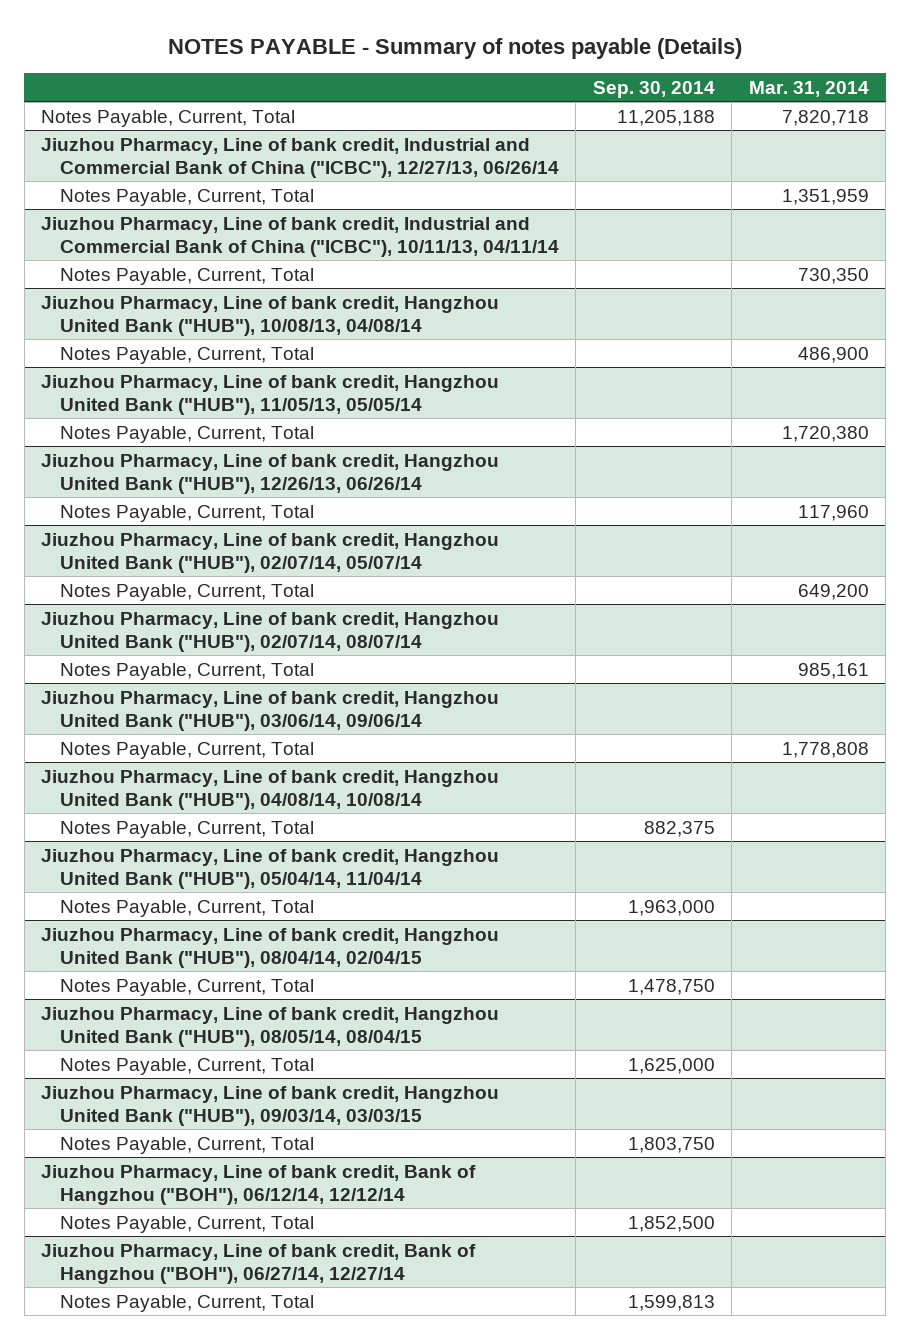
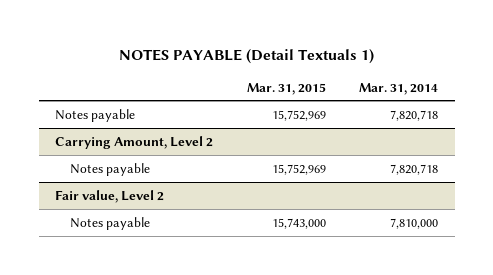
[168,38,743,60] NOTES PAYABLE - Summary of notes payable (Details) -> [118,48,374,64] NOTES PAYABLE (Detail Textuals 1)
[592,80,715,98] Sep. 30, 2014 -> none
none -> [246,82,326,95] Mar. 31, 2015
[41,137,559,178] Jiuzhou Pharmacy, Line of bank credit, Industrial and Commercial Bank of China ("ICBC"), 12/27/13, 06/26/14 -> none
[59,188,314,206] Notes Payable, Current, Total -> none
[41,216,559,257] Jiuzhou Pharmacy, Line of bank credit, Industrial and Commercial Bank of China ("ICBC"), 10/11/13, 04/11/14 -> none
[59,267,314,285] Notes Payable, Current, Total -> none
[41,295,500,336] Jiuzhou Pharmacy, Line of bank credit, Hangzhou United Bank ("HUB"), 10/08/13, 04/08/14 -> none
[59,346,314,364] Notes Payable, Current, Total -> none
[41,374,500,415] Jiuzhou Pharmacy, Line of bank credit, Hangzhou United Bank ("HUB"), 11/05/13, 05/05/14 -> none
[59,425,314,443] Notes Payable, Current, Total -> none
[41,453,500,494] Jiuzhou Pharmacy, Line of bank credit, Hangzhou United Bank ("HUB"), 12/26/13, 06/26/14 -> none
[59,504,314,522] Notes Payable, Current, Total -> none
[41,532,500,573] Jiuzhou Pharmacy, Line of bank credit, Hangzhou United Bank ("HUB"), 02/07/14, 05/07/14 -> none
[59,583,314,601] Notes Payable, Current, Total -> none
[41,611,500,652] Jiuzhou Pharmacy, Line of bank credit, Hangzhou United Bank ("HUB"), 02/07/14, 08/07/14 -> none
[59,662,314,680] Notes Payable, Current, Total -> none
[41,690,500,731] Jiuzhou Pharmacy, Line of bank credit, Hangzhou United Bank ("HUB"), 03/06/14, 09/06/14 -> none
[59,741,314,759] Notes Payable, Current, Total -> none
[41,769,500,810] Jiuzhou Pharmacy, Line of bank credit, Hangzhou United Bank ("HUB"), 04/08/14, 10/08/14 -> none
[59,820,314,838] Notes Payable, Current, Total -> none
[41,848,500,889] Jiuzhou Pharmacy, Line of bank credit, Hangzhou United Bank ("HUB"), 05/04/14, 11/04/14 -> none
[59,899,314,917] Notes Payable, Current, Total -> none
[41,927,500,968] Jiuzhou Pharmacy, Line of bank credit, Hangzhou United Bank ("HUB"), 08/04/14, 02/04/15 -> none
[59,978,314,996] Notes Payable, Current, Total -> none
[41,1006,500,1047] Jiuzhou Pharmacy, Line of bank credit, Hangzhou United Bank ("HUB"), 08/05/14, 08/04/15 -> none
[59,1057,314,1075] Notes Payable, Current, Total -> none
[41,1085,500,1126] Jiuzhou Pharmacy, Line of bank credit, Hangzhou United Bank ("HUB"), 09/03/14, 03/03/15 -> none
[59,1136,314,1154] Notes Payable, Current, Total -> none
[41,1164,477,1205] Jiuzhou Pharmacy, Line of bank credit, Bank of Hangzhou ("BOH"), 06/12/14, 12/12/14 -> none
[59,1215,314,1233] Notes Payable, Current, Total -> none
[41,1243,477,1284] Jiuzhou Pharmacy, Line of bank credit, Bank of Hangzhou ("BOH"), 06/27/14, 12/27/14 -> none
[59,1294,314,1312] Notes Payable, Current, Total -> none
[41,109,296,127] Notes Payable, Current, Total -> [55,108,136,122] Notes payable
none -> [55,135,214,149] Carrying Amount, Level 2
none -> [69,162,150,176] Notes payable
none -> [55,189,165,203] Fair value, Level 2
none -> [69,216,150,230] Notes payable

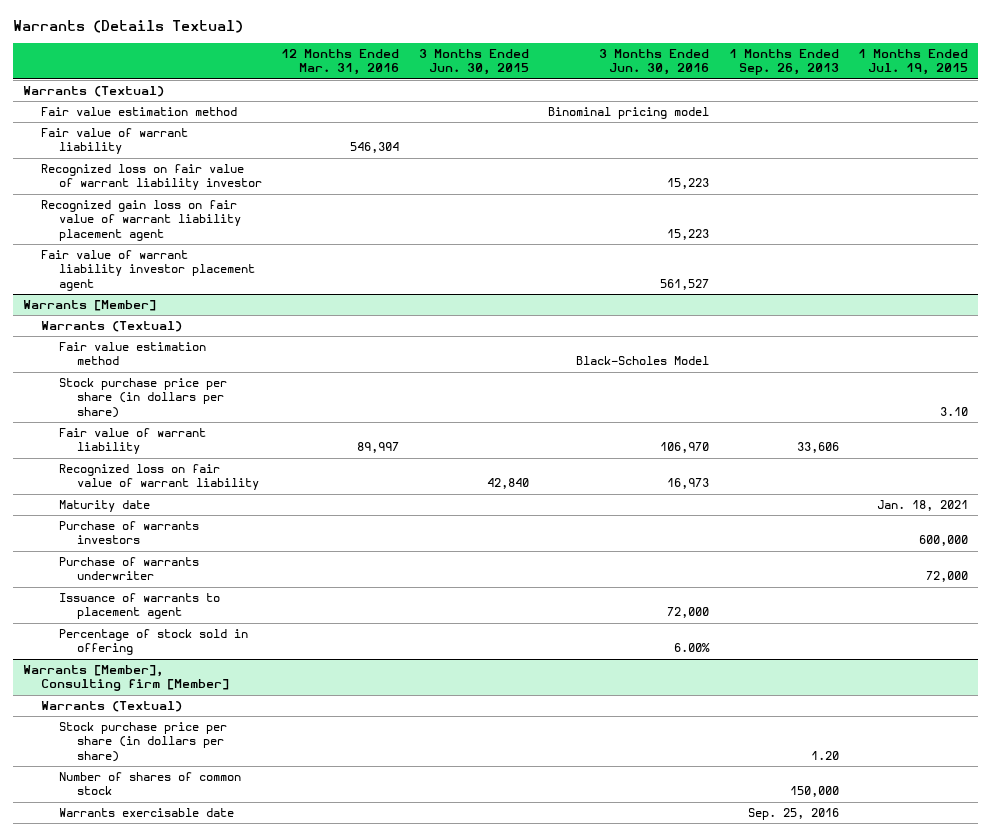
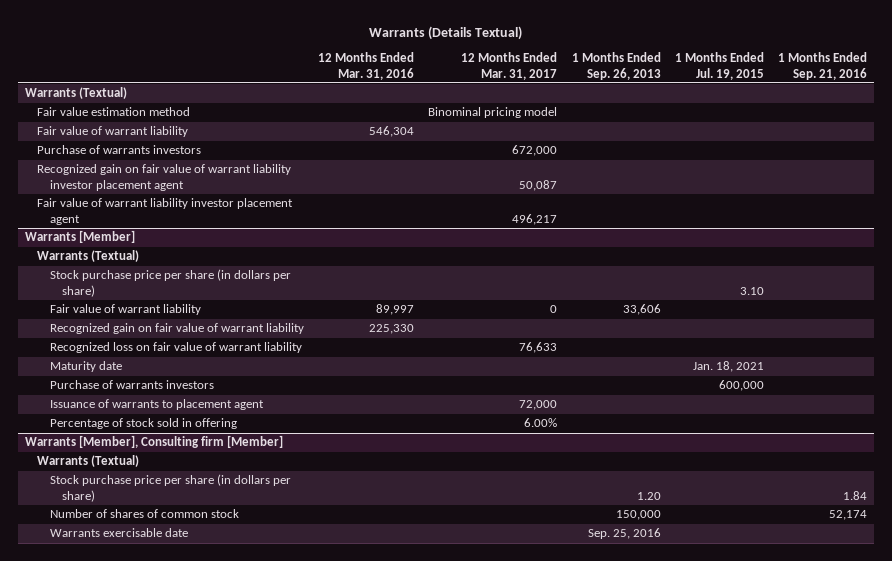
[418,49,529,76] 3 Months Ended Jun. 30, 2015 -> none
[599,49,710,76] 3 Months Ended Jun. 30, 2016 -> none
none -> [461,52,558,80] 12 Months Ended Mar. 31, 2017
none -> [778,52,868,80] 1 Months Ended Sep. 21, 2016
[40,164,262,191] Recognized loss on fair value of warrant liability investor -> none
none -> [37,145,202,155] Purchase of warrants investors
[40,200,241,241] Recognized gain loss on fair value of warrant liability placement agent -> [37,164,292,191] Recognized gain on fair value of warrant liability investor placement agent
[58,342,206,366] Fair value estimation method -> none
none -> [49,323,304,335] Recognized gain on fair value of warrant liability
[58,557,199,581] Purchase of warrants underwriter -> none

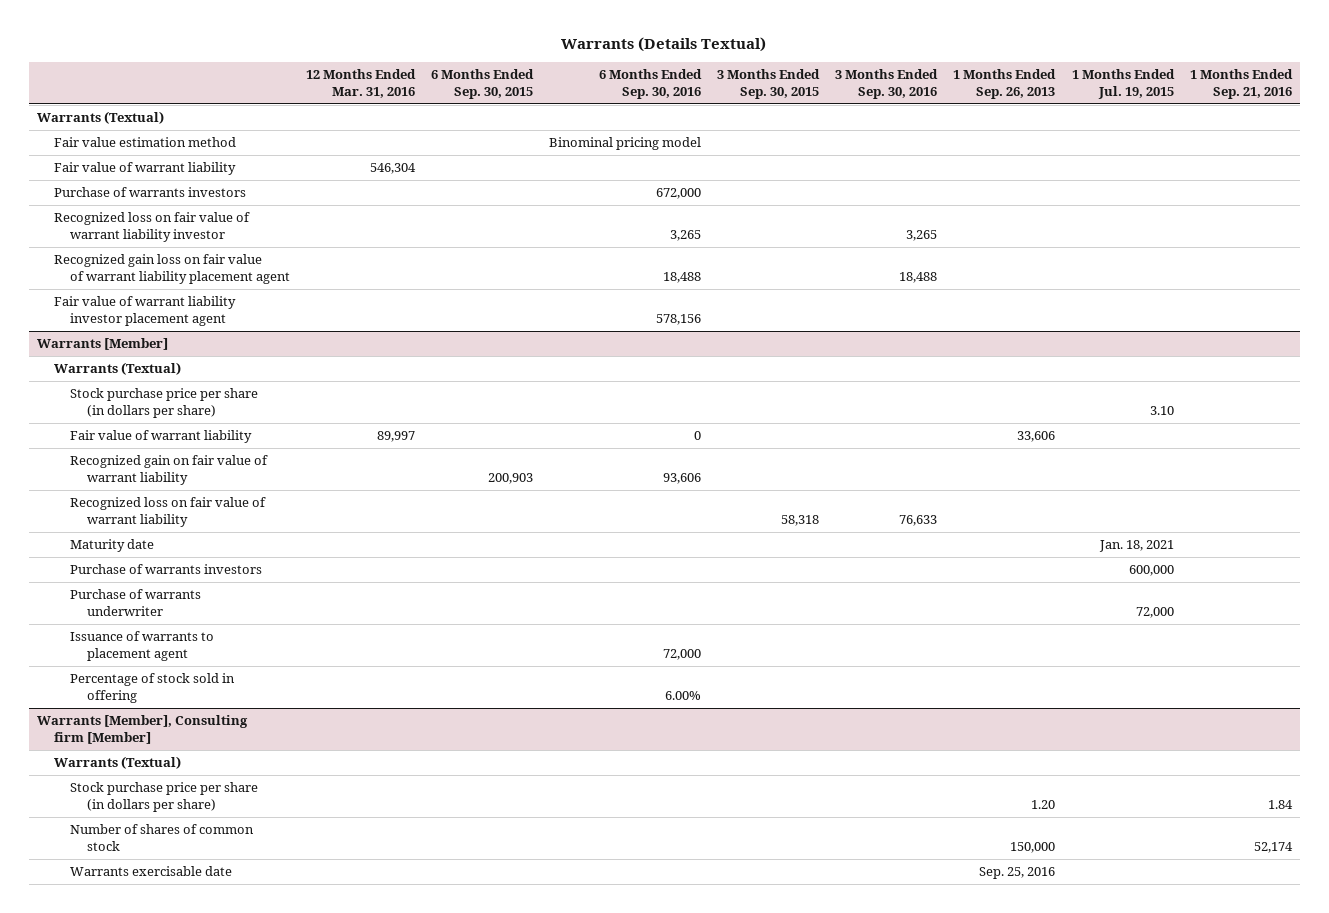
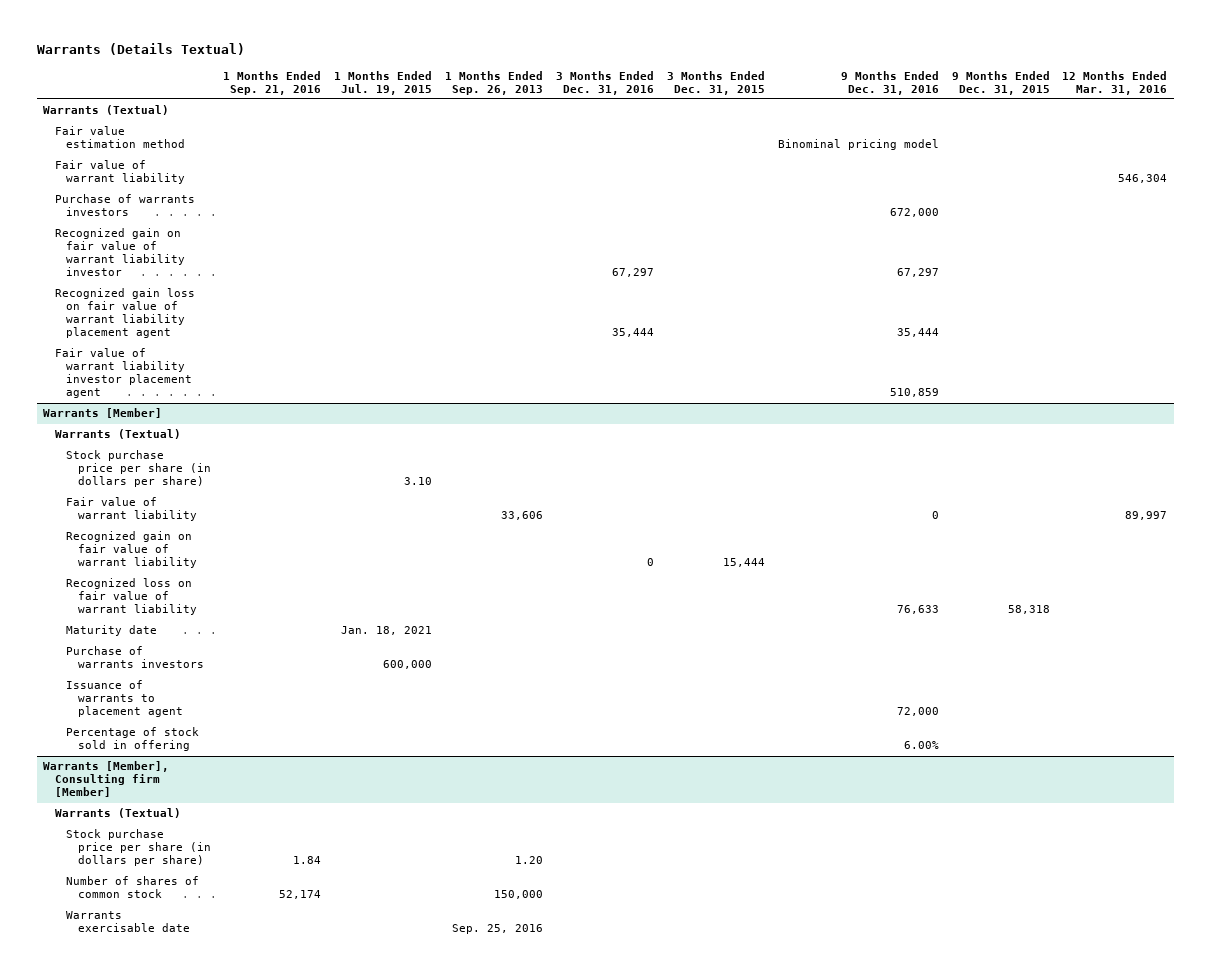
[431,69,535,99] 6 Months Ended Sep. 30, 2015 -> none
[599,69,703,99] 6 Months Ended Sep. 30, 2016 -> none
[717,69,821,99] 3 Months Ended Sep. 30, 2015 -> none
[835,69,939,99] 3 Months Ended Sep. 30, 2016 -> none
none -> [555,70,654,95] 3 Months Ended Dec. 31, 2016
none -> [666,70,765,95] 3 Months Ended Dec. 31, 2015
none -> [840,70,939,95] 9 Months Ended Dec. 31, 2016
none -> [951,70,1050,95] 9 Months Ended Dec. 31, 2015
[53,212,250,242] Recognized loss on fair value of warrant liability investor -> [54,228,186,277] Recognized gain on fair value of warrant liability investor
[70,589,202,616] Purchase of warrants underwriter -> none

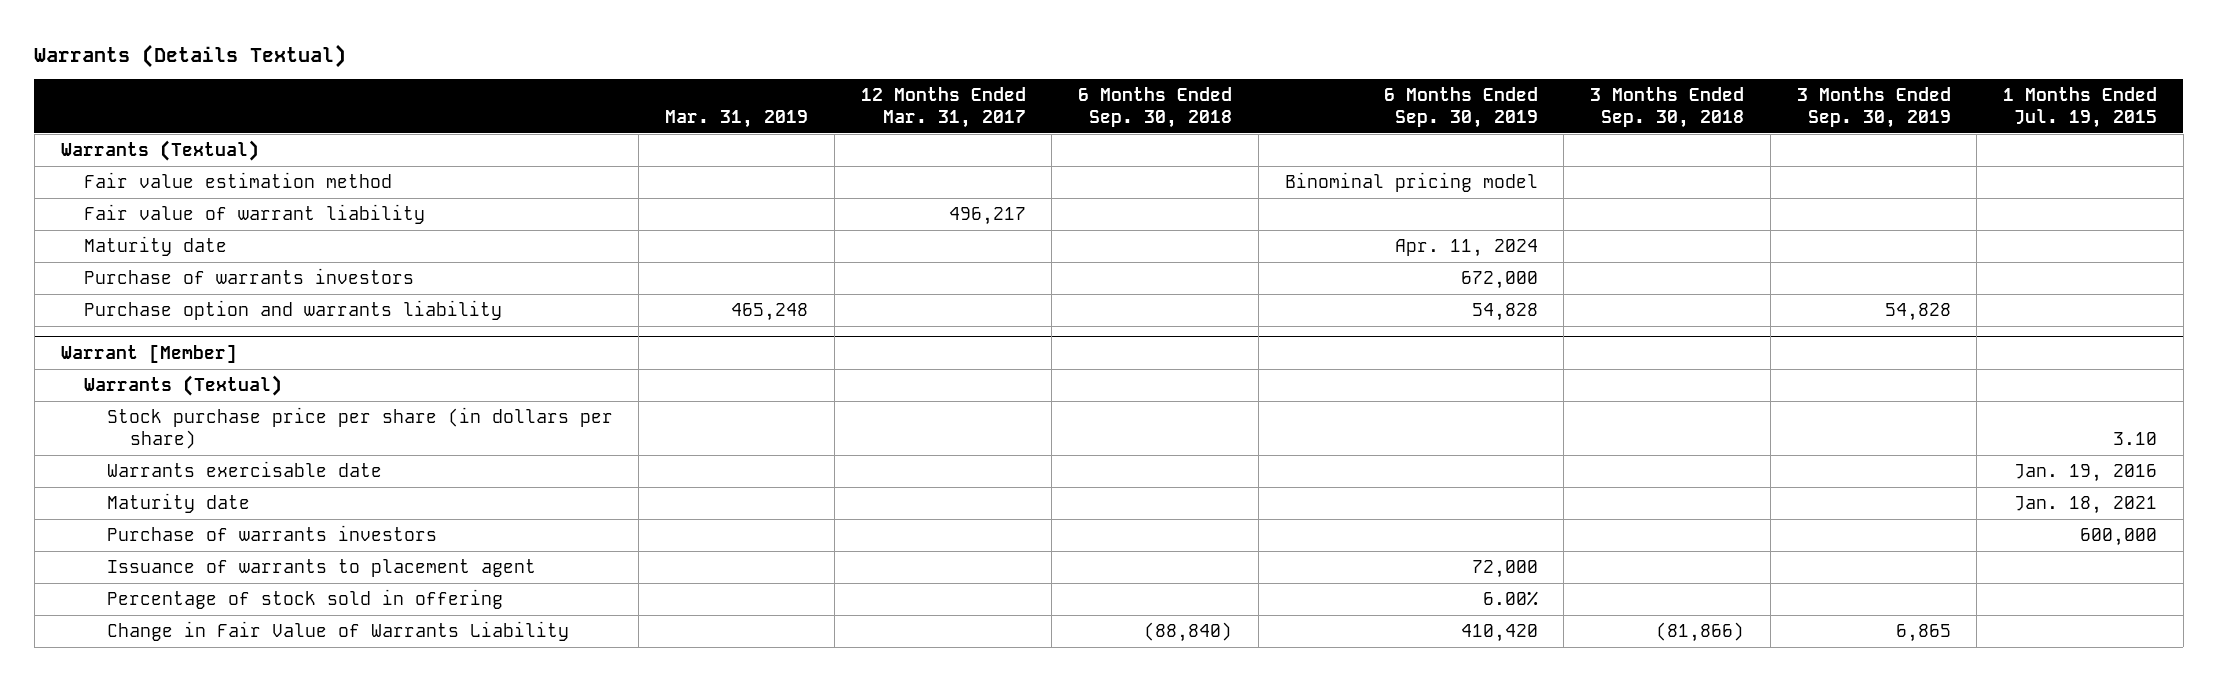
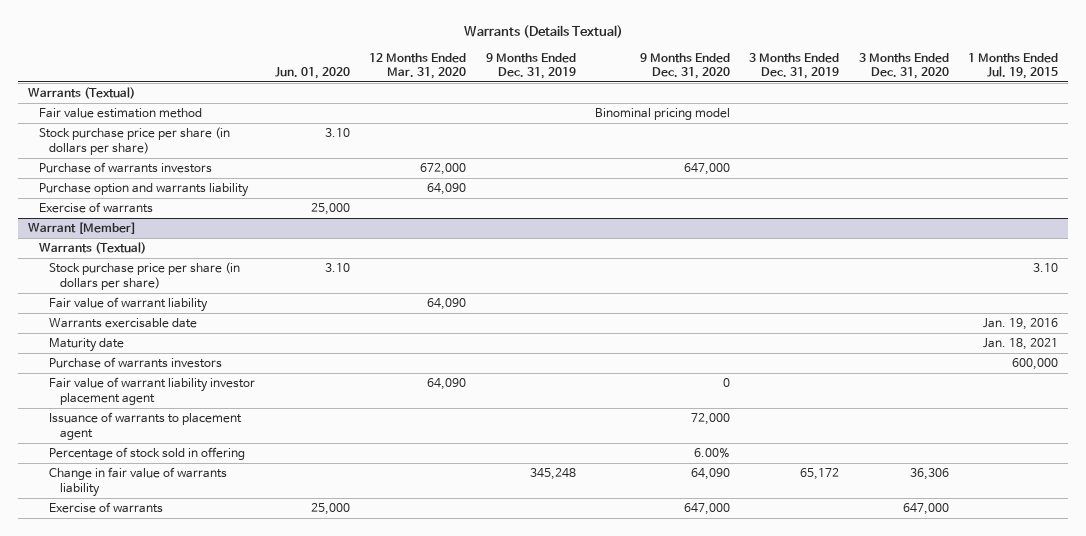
[665,109,809,128] Mar. 31, 2019 -> none
[860,87,1026,128] 12 Months Ended Mar. 31, 2017 -> none
[1078,87,1233,128] 6 Months Ended Sep. 30, 2018 -> none
[1383,87,1538,128] 6 Months Ended Sep. 30, 2019 -> none
[1590,87,1745,128] 3 Months Ended Sep. 30, 2018 -> none
[1796,87,1951,128] 3 Months Ended Sep. 30, 2019 -> none
none -> [274,67,350,80] Jun. 01, 2020
none -> [369,52,467,80] 12 Months Ended Mar. 31, 2020
none -> [485,52,576,80] 9 Months Ended Dec. 31, 2019
none -> [640,52,731,80] 9 Months Ended Dec. 31, 2020
none -> [749,52,840,80] 3 Months Ended Dec. 31, 2019
none -> [858,52,949,80] 3 Months Ended Dec. 31, 2020
[83,204,425,225] Fair value of warrant liability -> none
[83,236,227,257] Maturity date -> none
none -> [38,127,230,155] Stock purchase price per share (in dollars per share)
none -> [38,202,153,214] Exercise of warrants
none -> [49,297,209,313] Fair value of warrant liability
none -> [49,377,256,405] Fair value of warrant liability investor placement agent
[106,621,569,642] Change in Fair Value of Warrants Liability -> [49,467,228,497] Change in fair value of warrants liability
none -> [49,502,164,514] Exercise of warrants

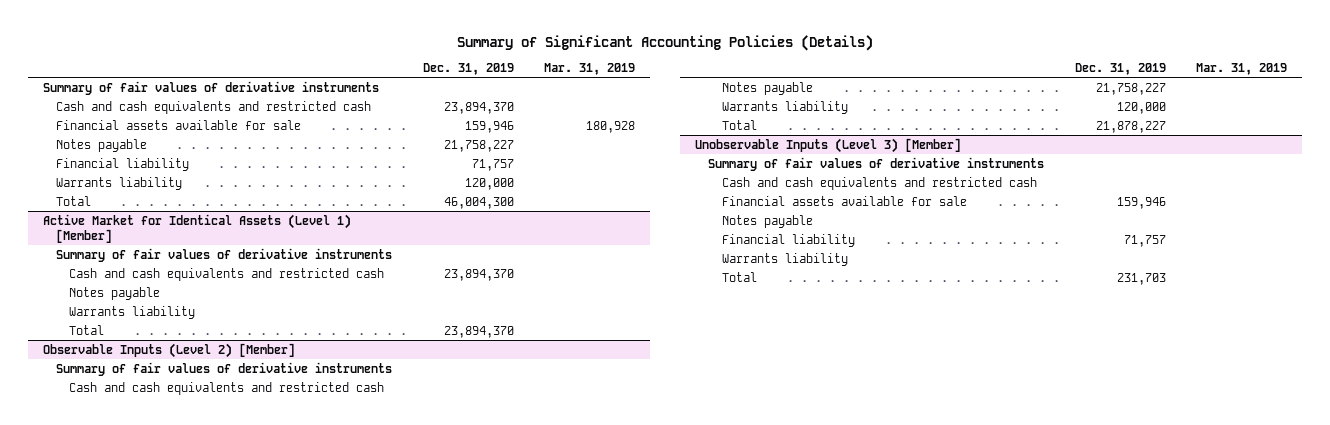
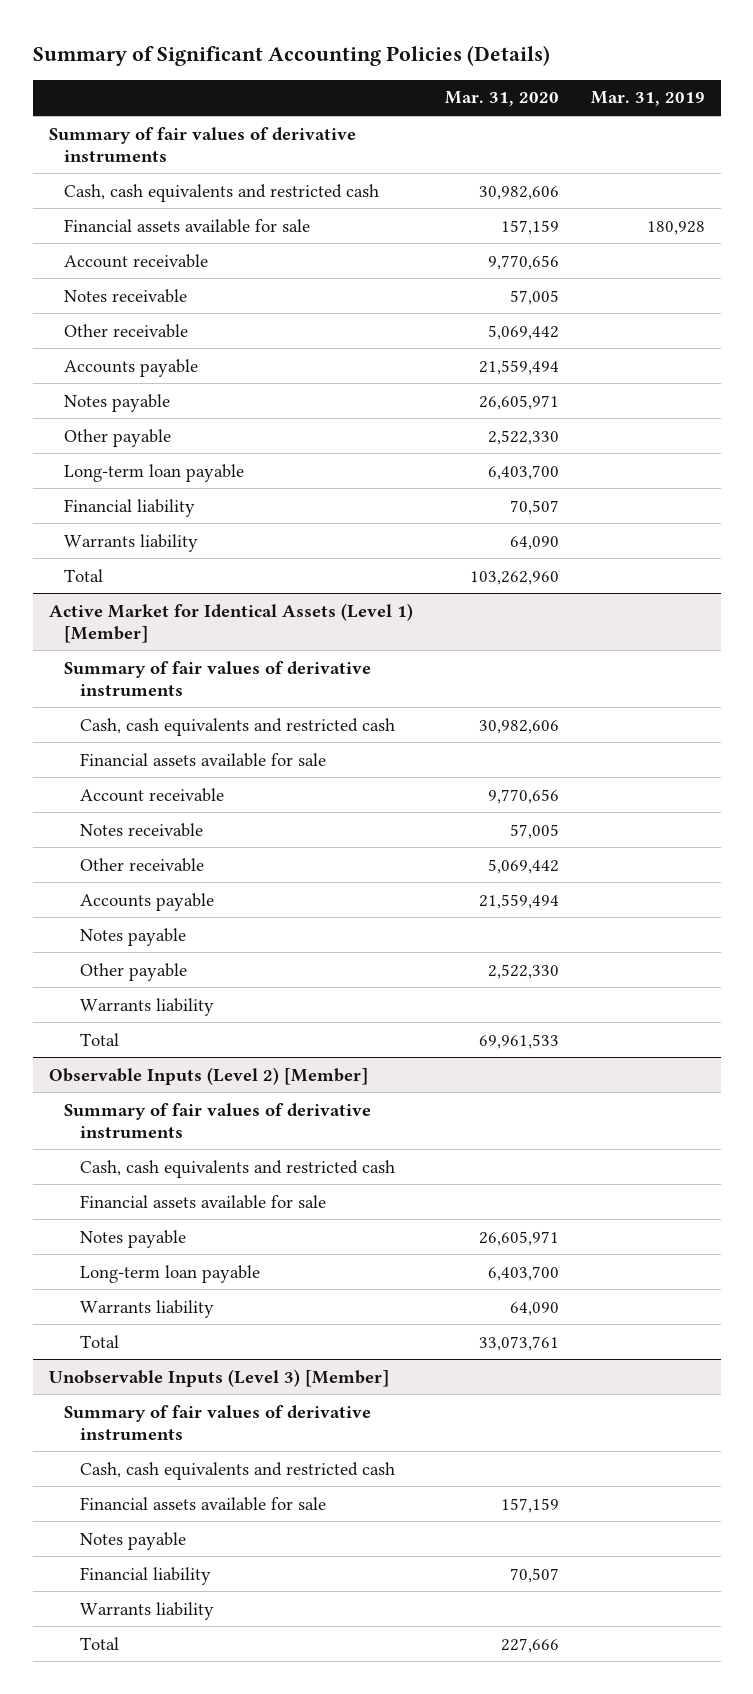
[422,63,514,76] Dec. 31, 2019 -> none
none -> [444,91,559,107] Mar. 31, 2020
[56,100,372,114] Cash and cash equivalents and restricted cash -> [64,183,380,202] Cash, cash equivalents and restricted cash
none -> [64,253,209,268] Account receivable
none -> [64,288,188,303] Notes receivable
none -> [64,323,189,338] Other receivable
none -> [64,358,199,377] Accounts payable
none -> [64,428,172,447] Other payable
none -> [64,463,245,482] Long-term loan payable
[69,267,385,281] Cash and cash equivalents and restricted cash -> [79,717,395,736] Cash, cash equivalents and restricted cash
none -> [79,752,326,767] Financial assets available for sale
none -> [79,787,224,802] Account receivable
none -> [79,822,203,837] Notes receivable
none -> [79,857,204,872] Other receivable
none -> [79,892,214,911] Accounts payable
none -> [79,962,187,981] Other payable
[69,381,385,395] Cash and cash equivalents and restricted cash -> [79,1159,395,1178] Cash, cash equivalents and restricted cash
none -> [79,1194,326,1209] Financial assets available for sale
none -> [79,1264,260,1283] Long-term loan payable
[721,176,1037,190] Cash and cash equivalents and restricted cash -> [79,1461,395,1480] Cash, cash equivalents and restricted cash

